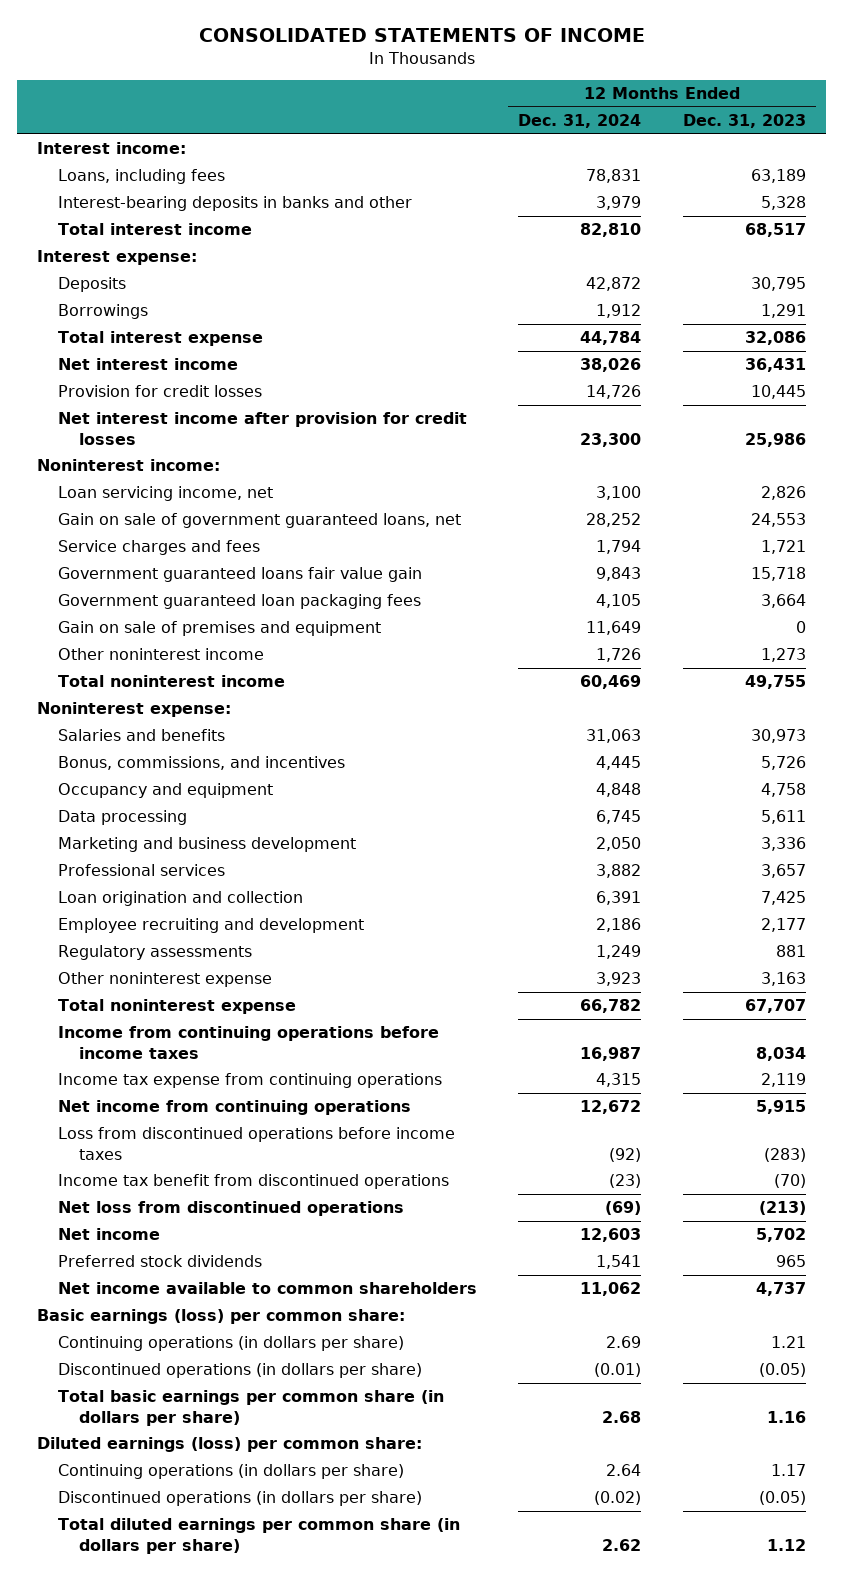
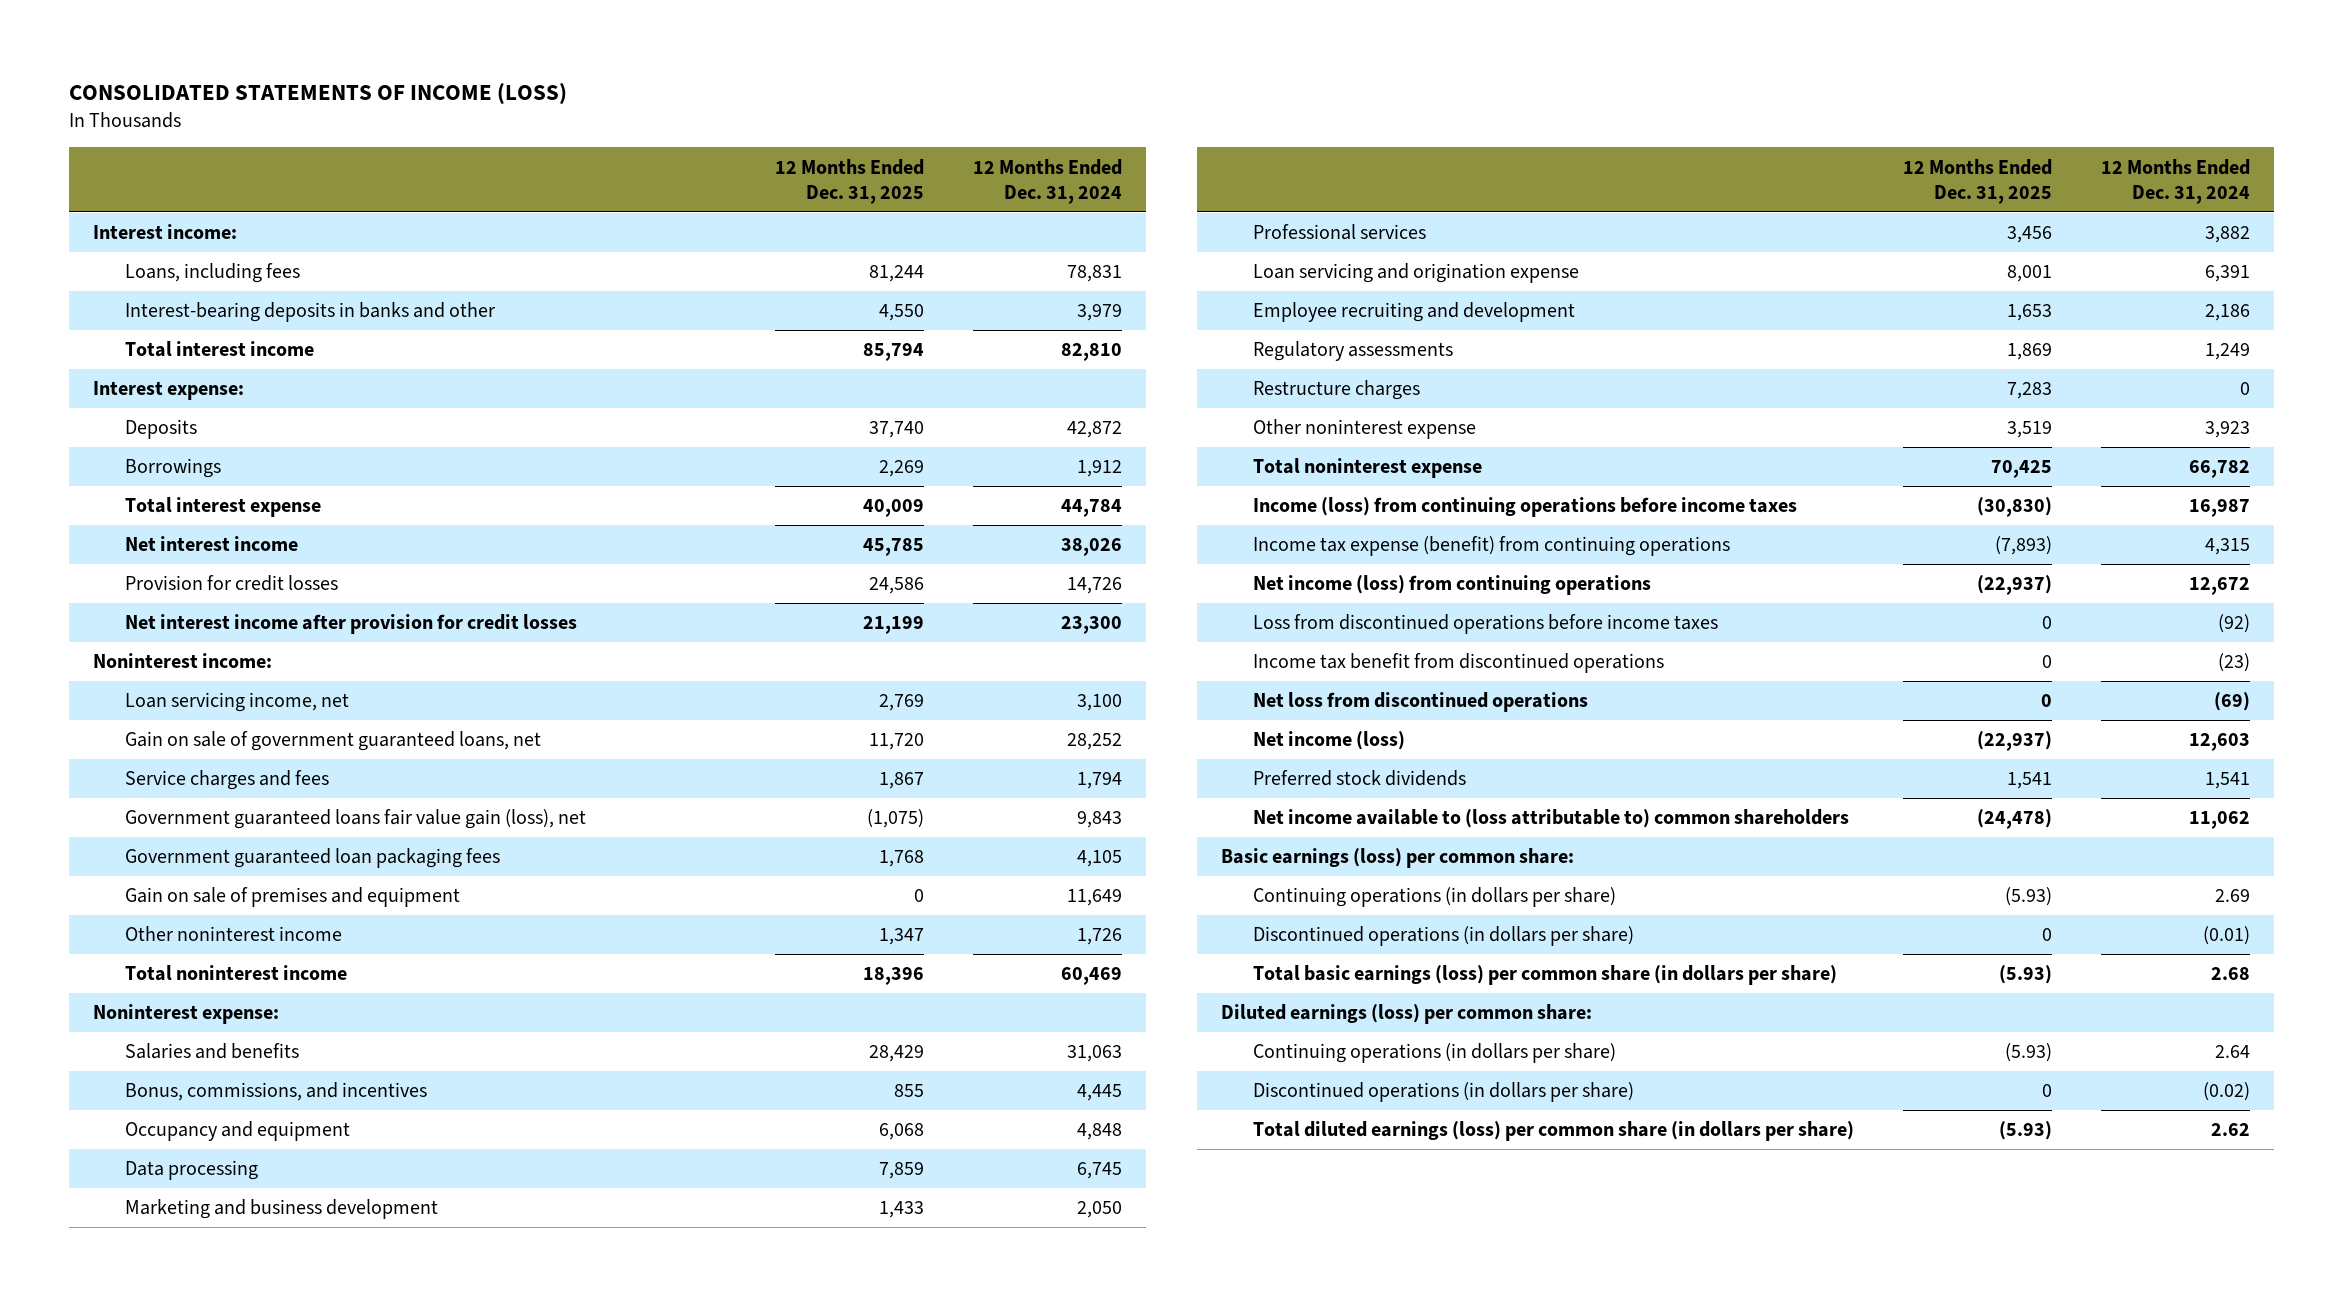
[198,28,645,43] CONSOLIDATED STATEMENTS OF INCOME -> [68,83,567,106] CONSOLIDATED STATEMENTS OF INCOME (LOSS)
[682,114,806,129] Dec. 31, 2023 -> none
none -> [774,158,924,204] 12 Months Ended Dec. 31, 2025
[58,567,423,583] Government guaranteed loans fair value gain -> [124,809,586,830] Government guaranteed loans fair value gain (loss), net
[58,891,304,907] Loan origination and collection -> [1252,263,1579,284] Loan servicing and origination expense
none -> [1252,380,1420,401] Restructure charges
[58,1026,440,1060] Income from continuing operations before income taxes -> [1252,497,1797,518] Income (loss) from continuing operations before income taxes
[58,1073,443,1089] Income tax expense from continuing operations -> [1252,536,1730,557] Income tax expense (benefit) from continuing operations
[58,1100,412,1116] Net income from continuing operations -> [1252,575,1651,596] Net income (loss) from continuing operations
[58,1228,161,1241] Net income -> [1252,731,1405,751] Net income (loss)
[58,1282,478,1295] Net income available to common shareholders -> [1252,809,1849,829] Net income available to (loss attributable to) common shareholders
[58,1390,445,1427] Total basic earnings per common share (in dollars per share) -> [1252,965,1837,986] Total basic earnings (loss) per common share (in dollars per share)
[58,1518,461,1555] Total diluted earnings per common share (in dollars per share) -> [1252,1121,1854,1142] Total diluted earnings (loss) per common share (in dollars per share)

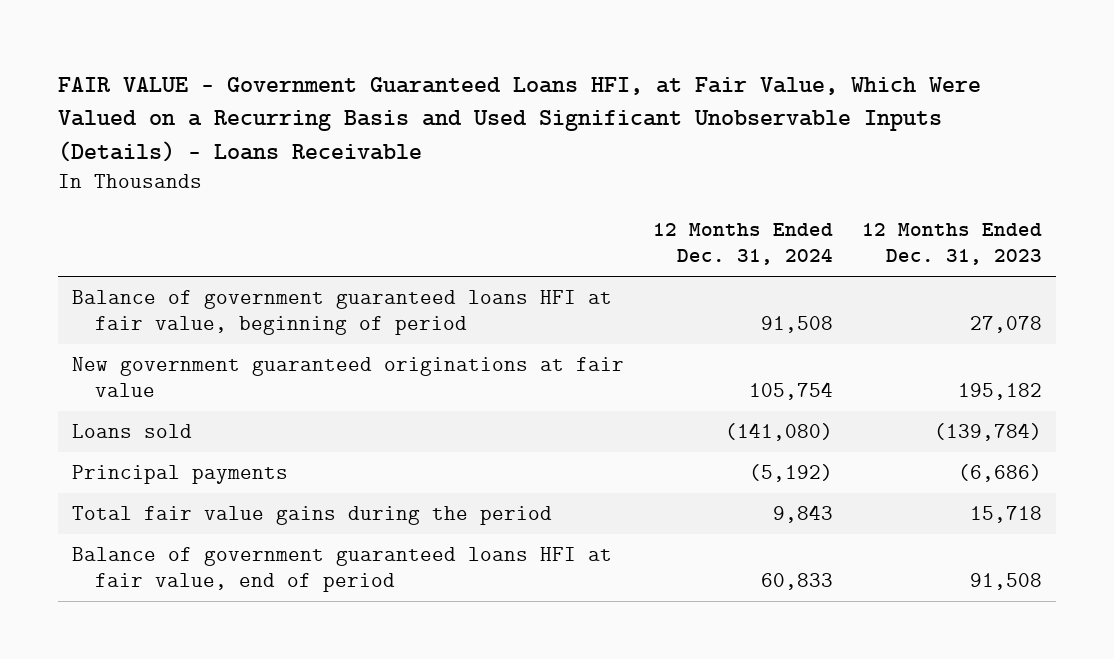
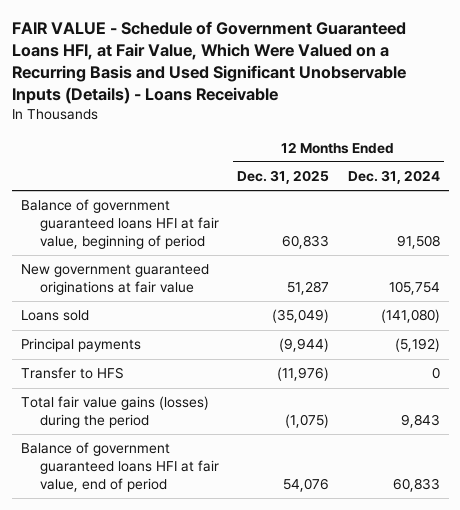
[58,76,982,162] FAIR VALUE - Government Guaranteed Loans HFI, at Fair Value, Which Were Valued on a Recurring Basis and Used Significant Unobservable Inputs (Details) - Loans Receivable -> [11,20,406,105] FAIR VALUE - Schedule of Government Guaranteed Loans HFI, at Fair Value, Which Were Valued on a Recurring Basis and Used Significant Unobservable Inputs (Details) - Loans Receivable
[861,223,1042,266] 12 Months Ended Dec. 31, 2023 -> none
none -> [237,170,330,185] Dec. 31, 2025
none -> [20,367,124,380] Transfer to HFS
[72,506,553,526] Total fair value gains during the period -> [20,396,209,428] Total fair value gains (losses) during the period

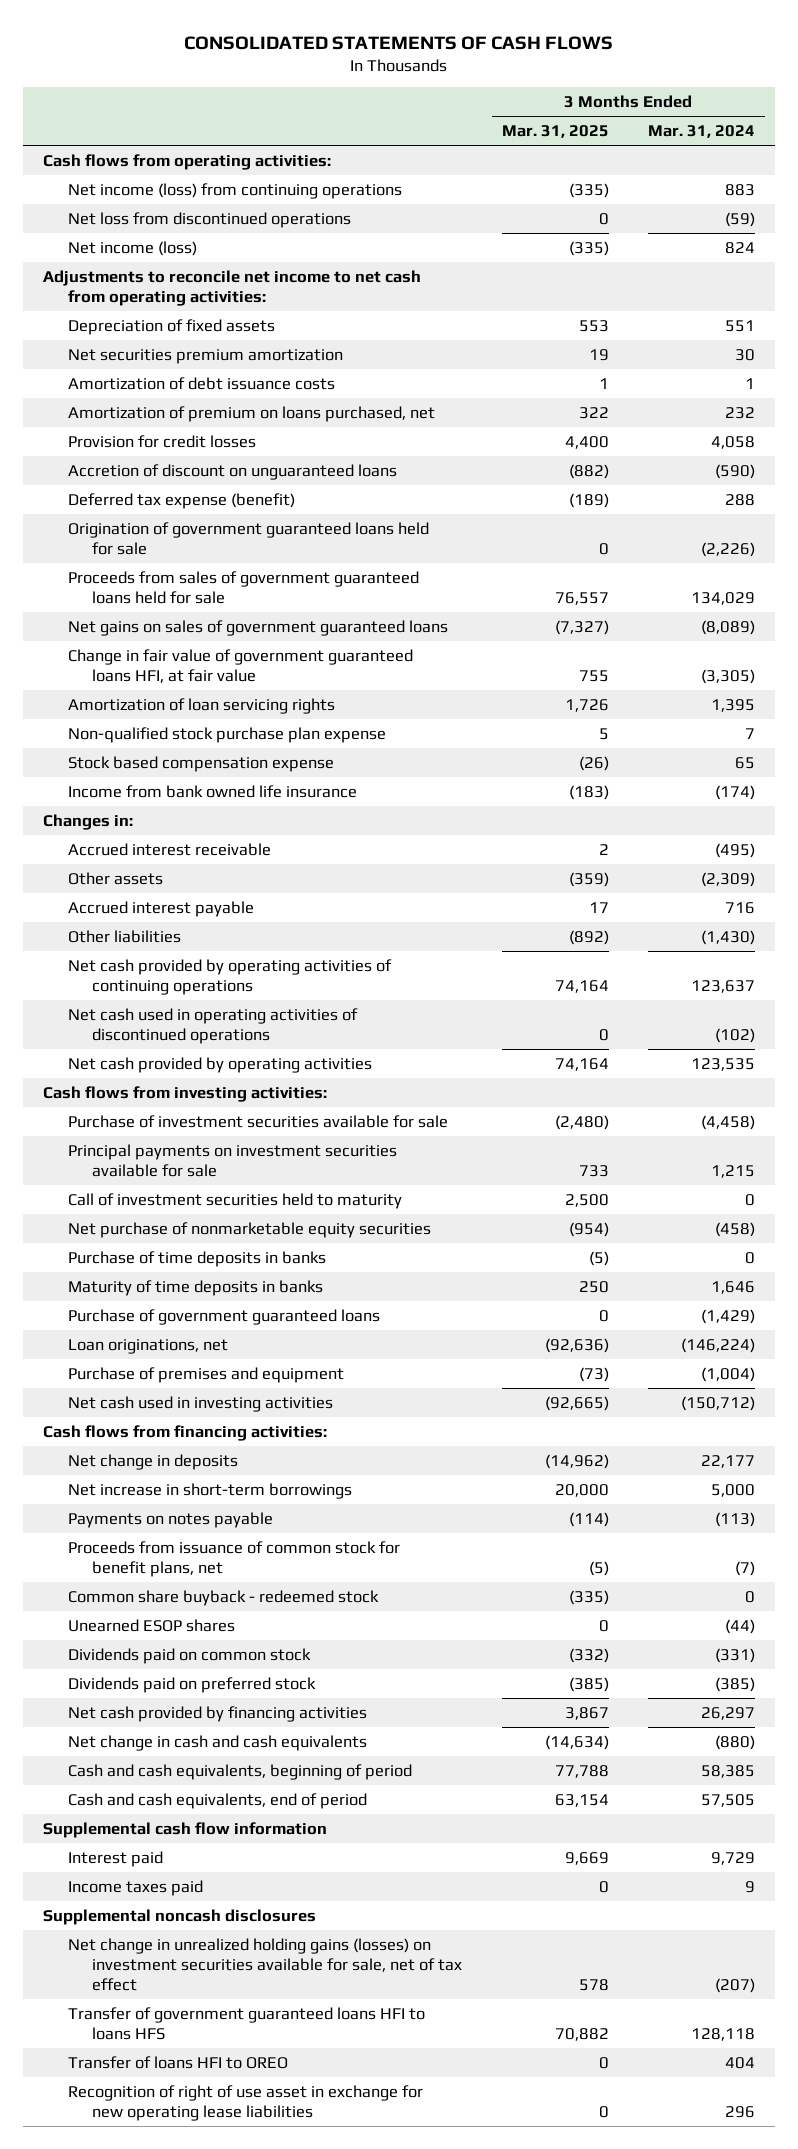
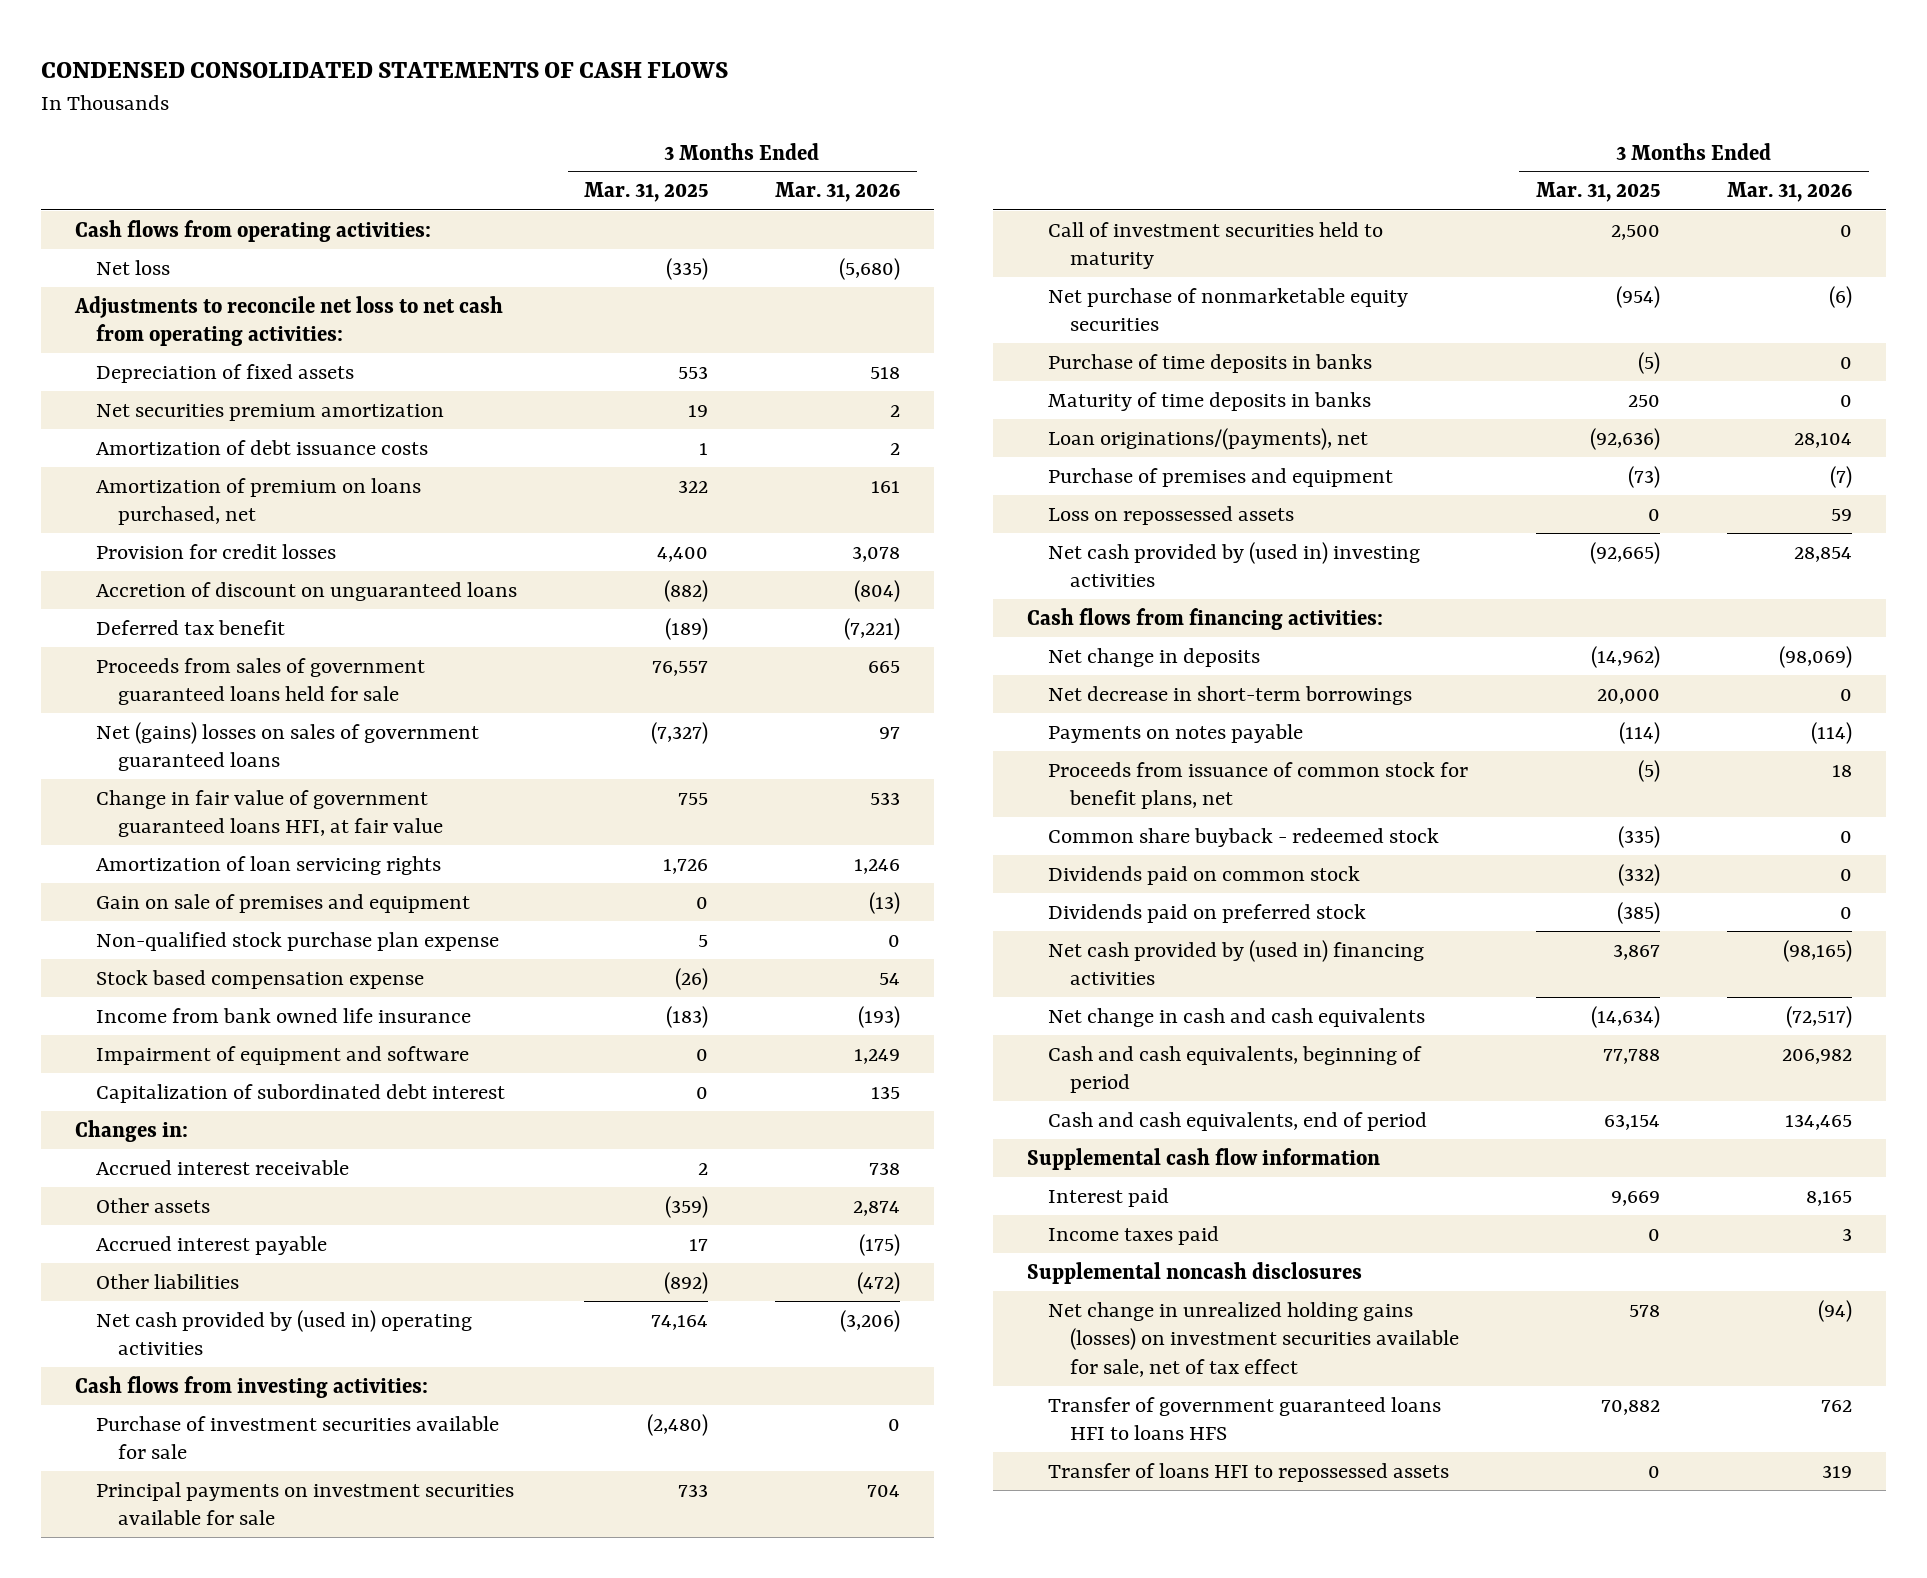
[184,35,614,50] CONSOLIDATED STATEMENTS OF CASH FLOWS -> [41,62,729,79] CONDENSED CONSOLIDATED STATEMENTS OF CASH FLOWS
[648,125,756,139] Mar. 31, 2024 -> none
none -> [775,182,901,203] Mar. 31, 2026
[67,211,351,228] Net loss from discontinued operations -> none
[67,240,197,256] Net income (loss) -> none
[67,182,402,199] Net income (loss) from continuing operations -> [96,259,171,275] Net loss
[42,269,421,306] Adjustments to reconcile net income to net cash from operating activities: -> [73,295,503,347] Adjustments to reconcile net loss to net cash from operating activities:
[67,521,429,555] Origination of government guaranteed loans held for sale -> none
[67,492,295,509] Deferred tax expense (benefit) -> [96,619,286,635] Deferred tax benefit
[67,619,448,636] Net gains on sales of government guaranteed loans -> [96,721,480,772] Net (gains) losses on sales of government guaranteed loans
none -> [96,893,471,913] Gain on sale of premises and equipment
none -> [96,1045,470,1065] Impairment of equipment and software
none -> [96,1083,506,1103] Capitalization of subordinated debt interest
[67,958,392,995] Net cash provided by operating activities of continuing operations -> none
[67,1007,358,1044] Net cash used in operating activities of discontinued operations -> none
[67,1056,372,1073] Net cash provided by operating activities -> [96,1309,473,1356] Net cash provided by (used in) operating activities
[67,1308,380,1325] Purchase of government guaranteed loans -> none
[67,1338,228,1354] Loan originations, net -> [1048,427,1369,450] Loan originations/(payments), net
none -> [1048,505,1295,525] Loss on repossessed assets
[67,1395,333,1412] Net cash used in investing activities -> [1048,541,1421,588] Net cash provided by (used in) investing activities
[67,1482,352,1499] Net increase in short-term borrowings -> [1048,685,1413,705] Net decrease in short-term borrowings
[67,1618,235,1632] Unearned ESOP shares -> none
[67,1705,367,1722] Net cash provided by financing activities -> [1048,939,1425,986] Net cash provided by (used in) financing activities
[67,2084,423,2121] Recognition of right of use asset in exchange for new operating lease liabilities -> none
[67,2055,288,2069] Transfer of loans HFI to OREO -> [1048,1462,1450,1482] Transfer of loans HFI to repossessed assets

